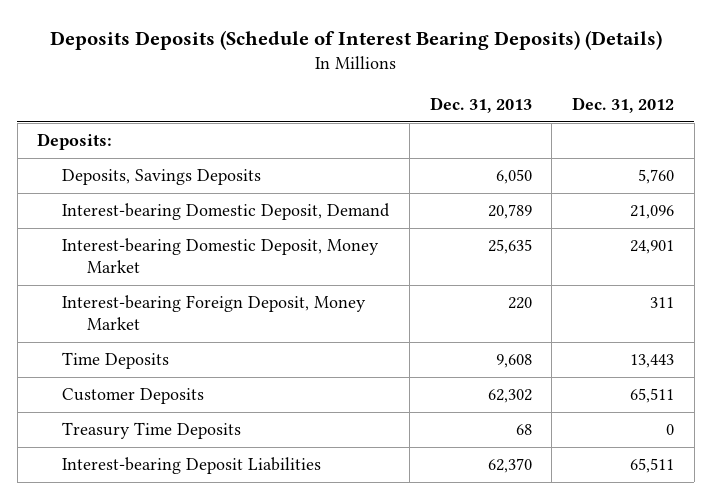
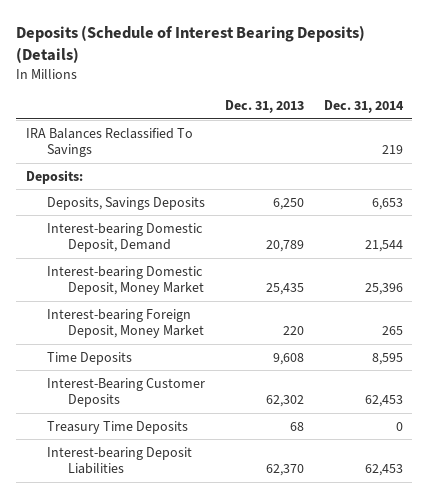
[49,30,662,51] Deposits Deposits (Schedule of Interest Bearing Deposits) (Details) -> [15,24,365,63] Deposits (Schedule of Interest Bearing Deposits) (Details)
[572,97,675,114] Dec. 31, 2012 -> none
none -> [323,100,404,114] Dec. 31, 2014
none -> [25,127,193,158] IRA Balances Reclassified To Savings
[495,169,532,185] 6,050 -> [272,197,304,210] 6,250
[487,239,532,255] 25,635 -> [265,283,304,296] 25,435
[62,388,205,405] Customer Deposits -> [46,377,205,408] Interest-Bearing Customer Deposits

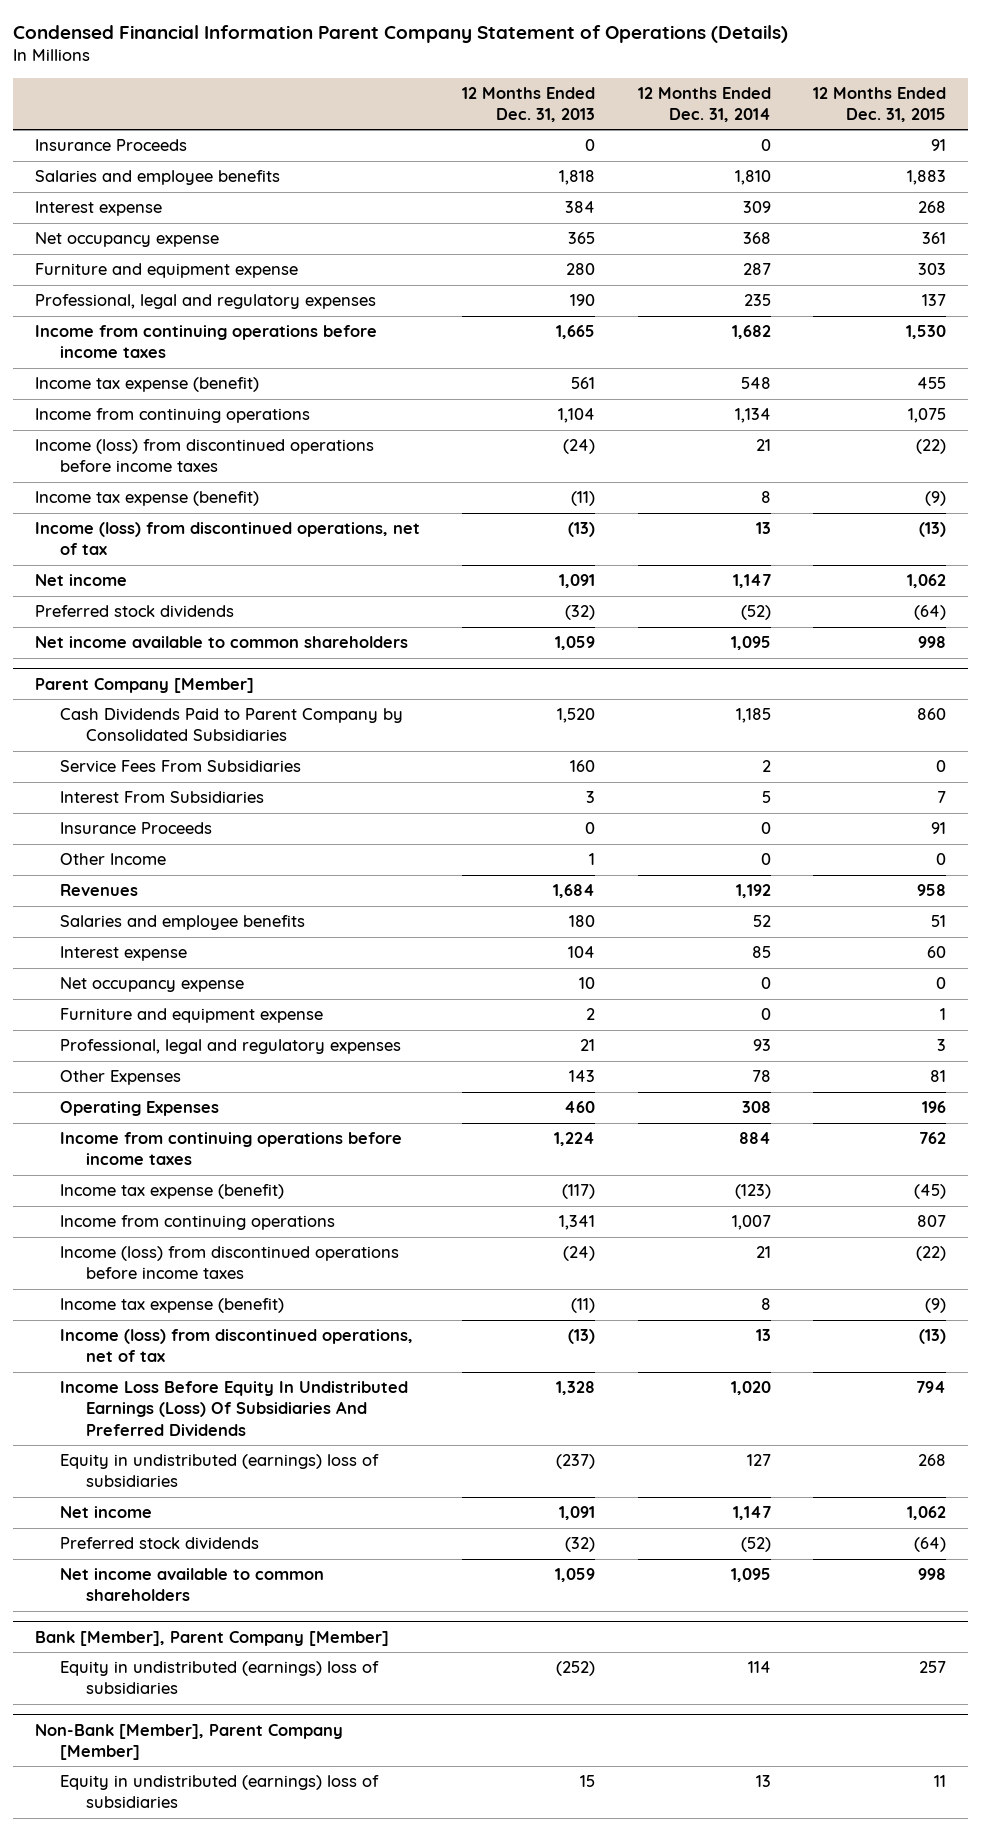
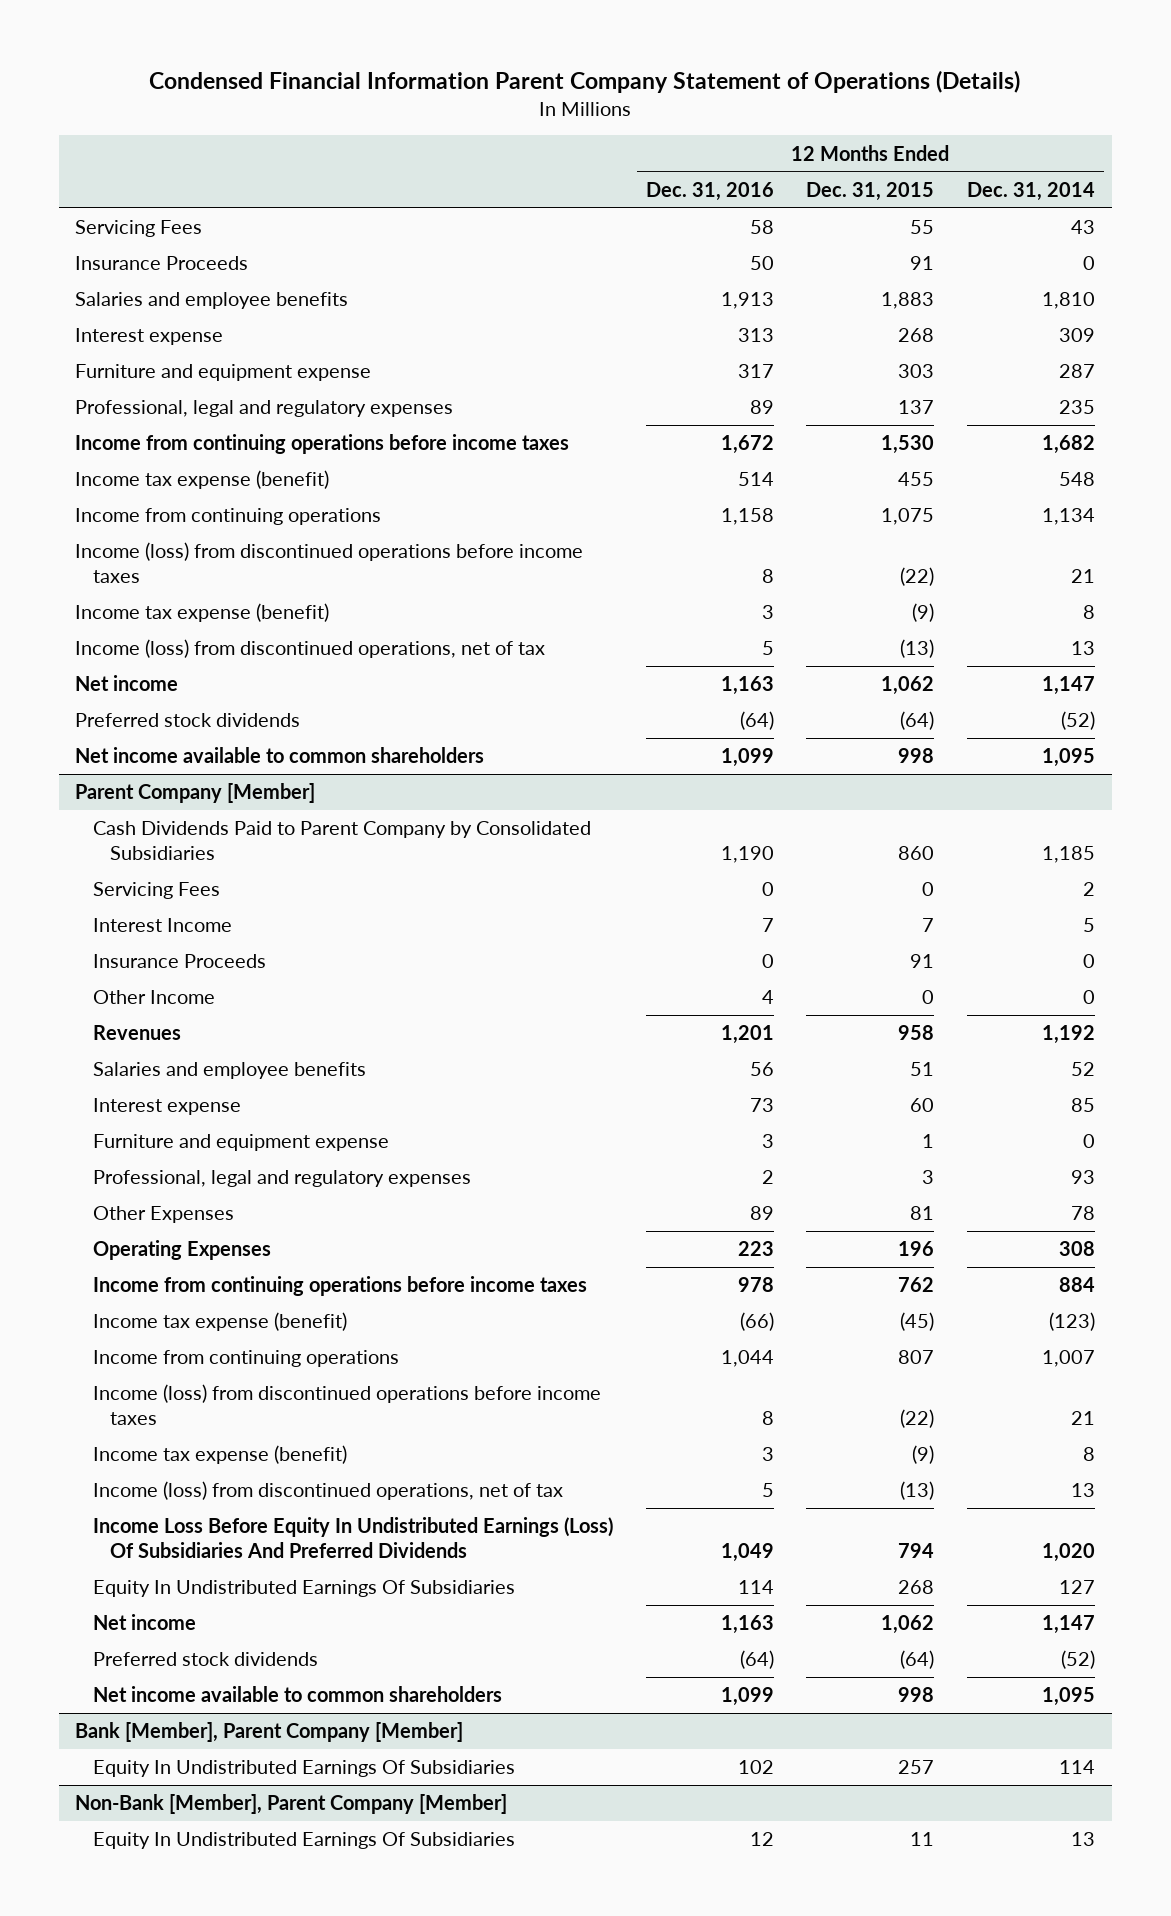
[462,86,596,122] 12 Months Ended Dec. 31, 2013 -> none
none -> [645,181,774,201] Dec. 31, 2016
none -> [75,220,203,238] Servicing Fees
[34,232,219,248] Net occupancy expense -> none
[60,760,302,773] Service Fees From Subsidiaries -> none
[60,791,265,804] Interest From Subsidiaries -> none
none -> [92,882,220,900] Servicing Fees
none -> [92,918,232,933] Interest Income
[60,977,245,993] Net occupancy expense -> none
[60,1454,380,1488] Equity in undistributed (earnings) loss of subsidiaries -> [92,1580,515,1598] Equity In Undistributed Earnings Of Subsidiaries
[60,1661,380,1695] Equity in undistributed (earnings) loss of subsidiaries -> [92,1760,515,1778] Equity In Undistributed Earnings Of Subsidiaries
[60,1775,380,1809] Equity in undistributed (earnings) loss of subsidiaries -> [92,1832,515,1850] Equity In Undistributed Earnings Of Subsidiaries

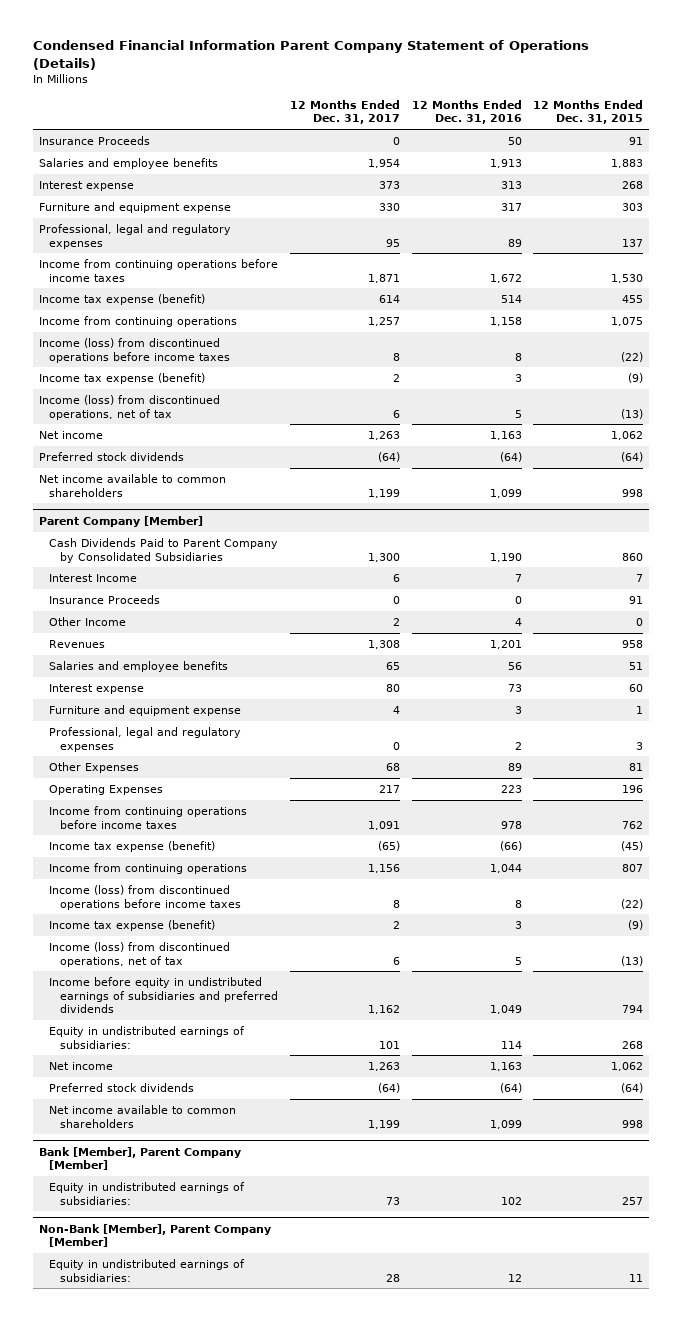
[967,181,1096,201] Dec. 31, 2014 -> none
none -> [290,99,401,125] 12 Months Ended Dec. 31, 2017
[75,220,203,238] Servicing Fees -> none
[92,882,220,900] Servicing Fees -> none
[92,1517,613,1559] Income Loss Before Equity In Undistributed Earnings (Loss) Of Subsidiaries And Preferred Dividends -> [49,977,278,1013] Income before equity in undistributed earnings of subsidiaries and preferred dividends
[92,1580,515,1598] Equity In Undistributed Earnings Of Subsidiaries -> [49,1026,246,1049] Equity in undistributed earnings of subsidiaries:
[92,1760,515,1778] Equity In Undistributed Earnings Of Subsidiaries -> [49,1182,246,1205] Equity in undistributed earnings of subsidiaries:
[92,1832,515,1850] Equity In Undistributed Earnings Of Subsidiaries -> [49,1259,246,1282] Equity in undistributed earnings of subsidiaries:

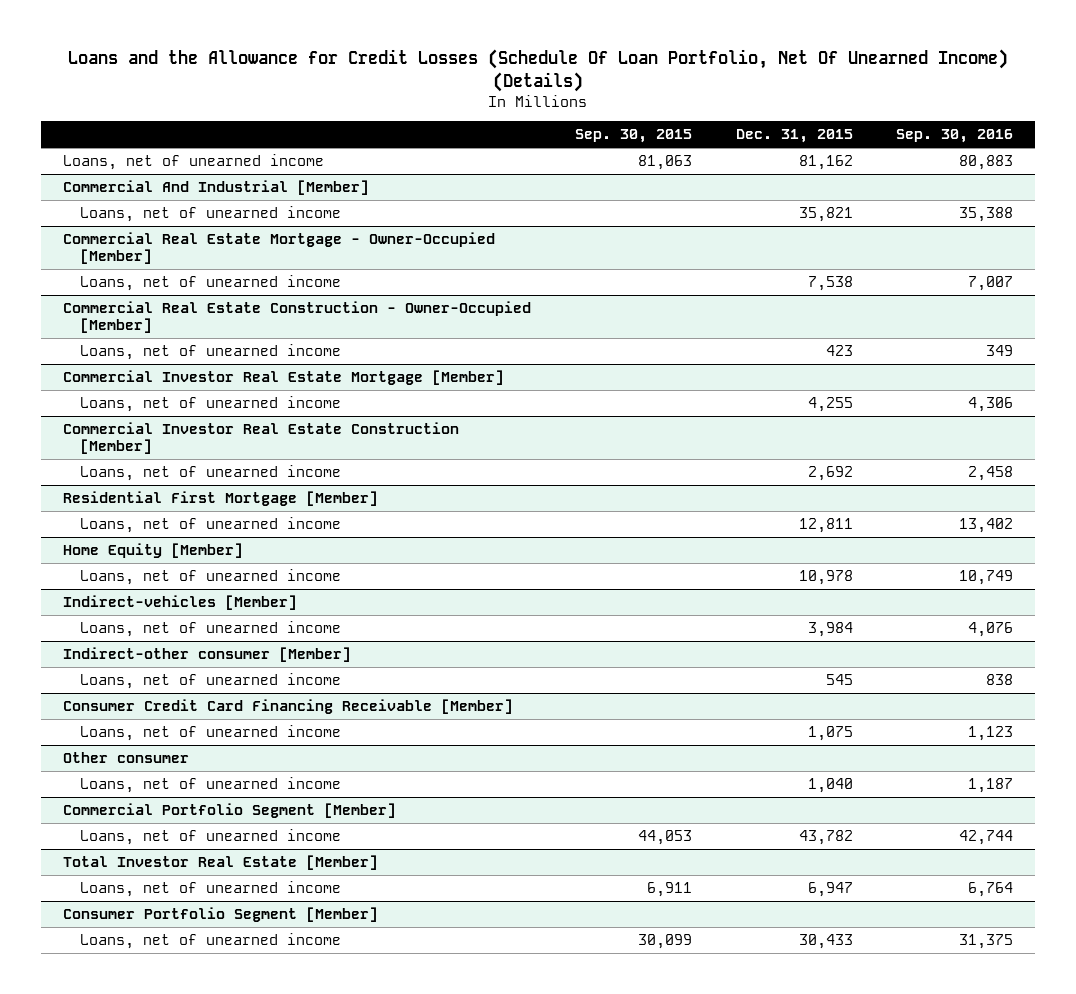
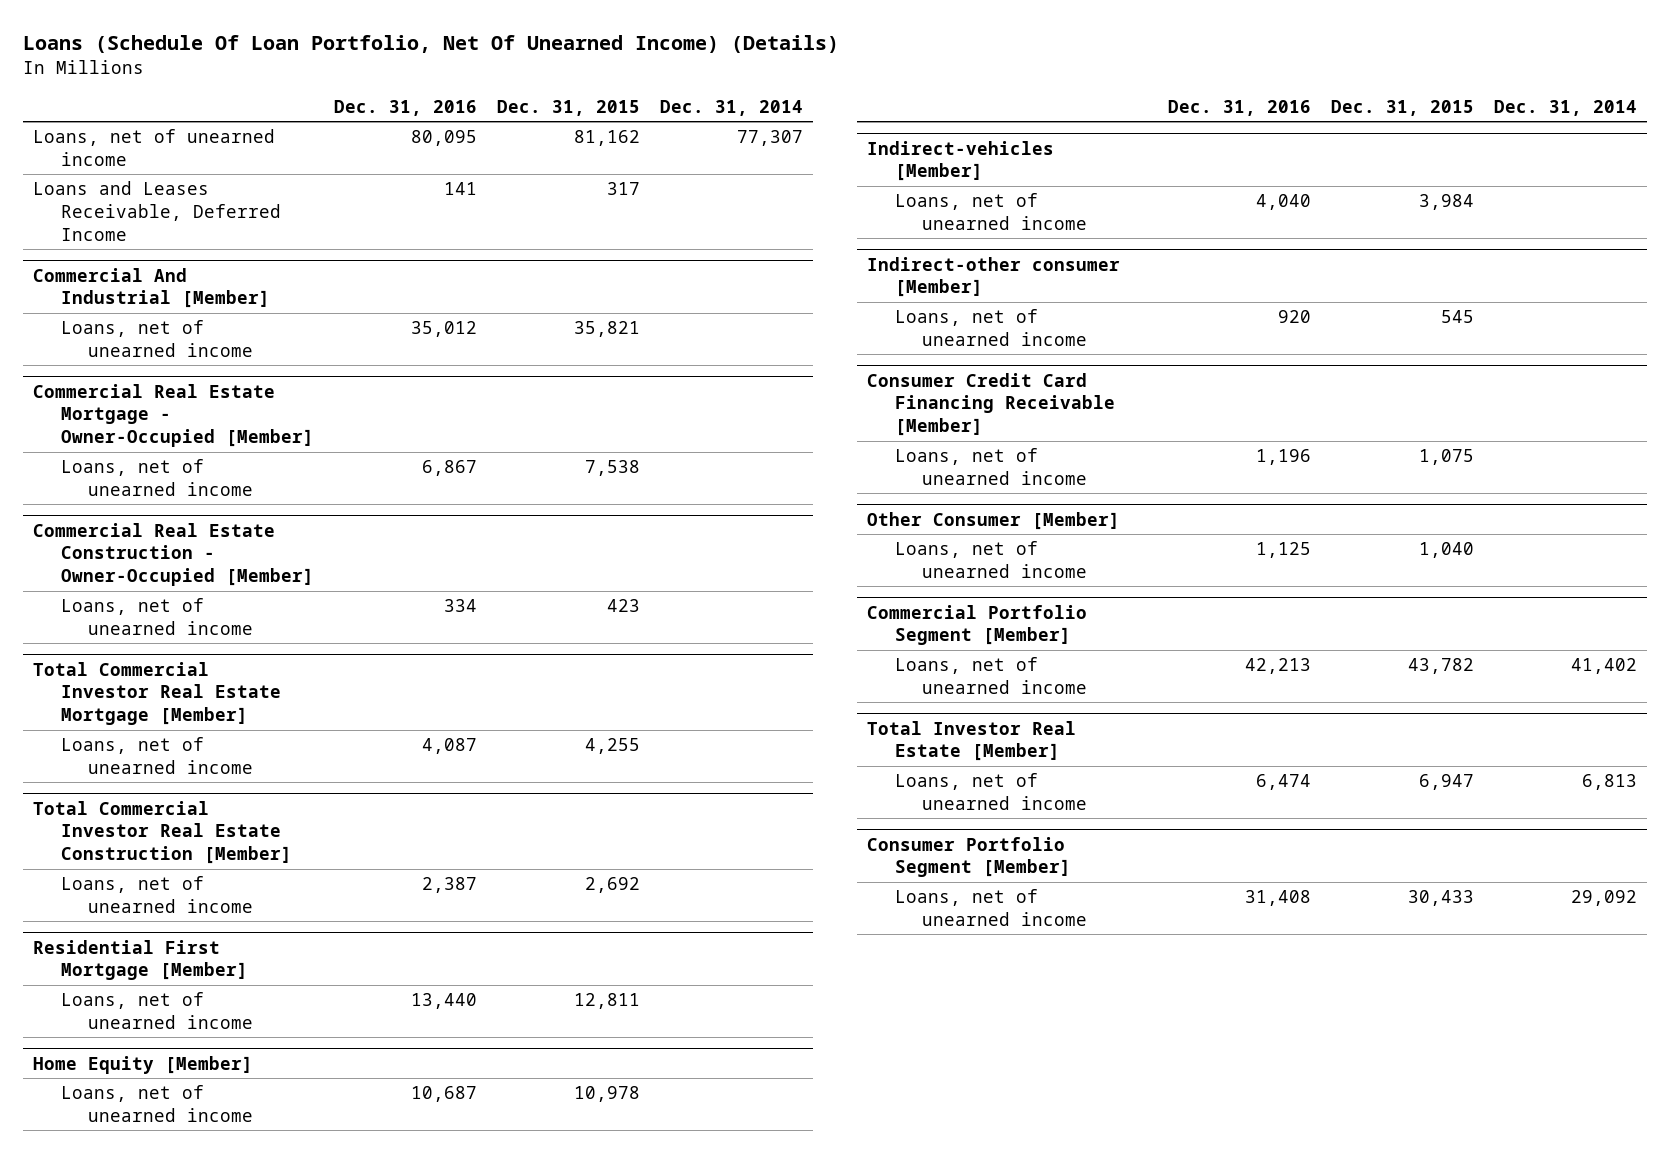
[68,48,1009,92] Loans and the Allowance for Credit Losses (Schedule Of Loan Portfolio, Net Of Unearned Income) (Details) -> [22,35,839,54] Loans (Schedule Of Loan Portfolio, Net Of Unearned Income) (Details)
[574,129,692,144] Sep. 30, 2015 -> none
[896,129,1014,144] Sep. 30, 2016 -> none
none -> [333,99,477,116] Dec. 31, 2016
none -> [659,99,803,116] Dec. 31, 2014
none -> [32,181,281,241] Loans and Leases Receivable, Deferred Income
[62,370,504,386] Commercial Investor Real Estate Mortgage [Member] -> [32,661,281,726] Total Commercial Investor Real Estate Mortgage [Member]
[62,422,459,455] Commercial Investor Real Estate Construction [Member] -> [32,800,292,865] Total Commercial Investor Real Estate Construction [Member]
[62,752,189,764] Other consumer -> [866,511,1120,530] Other Consumer [Member]

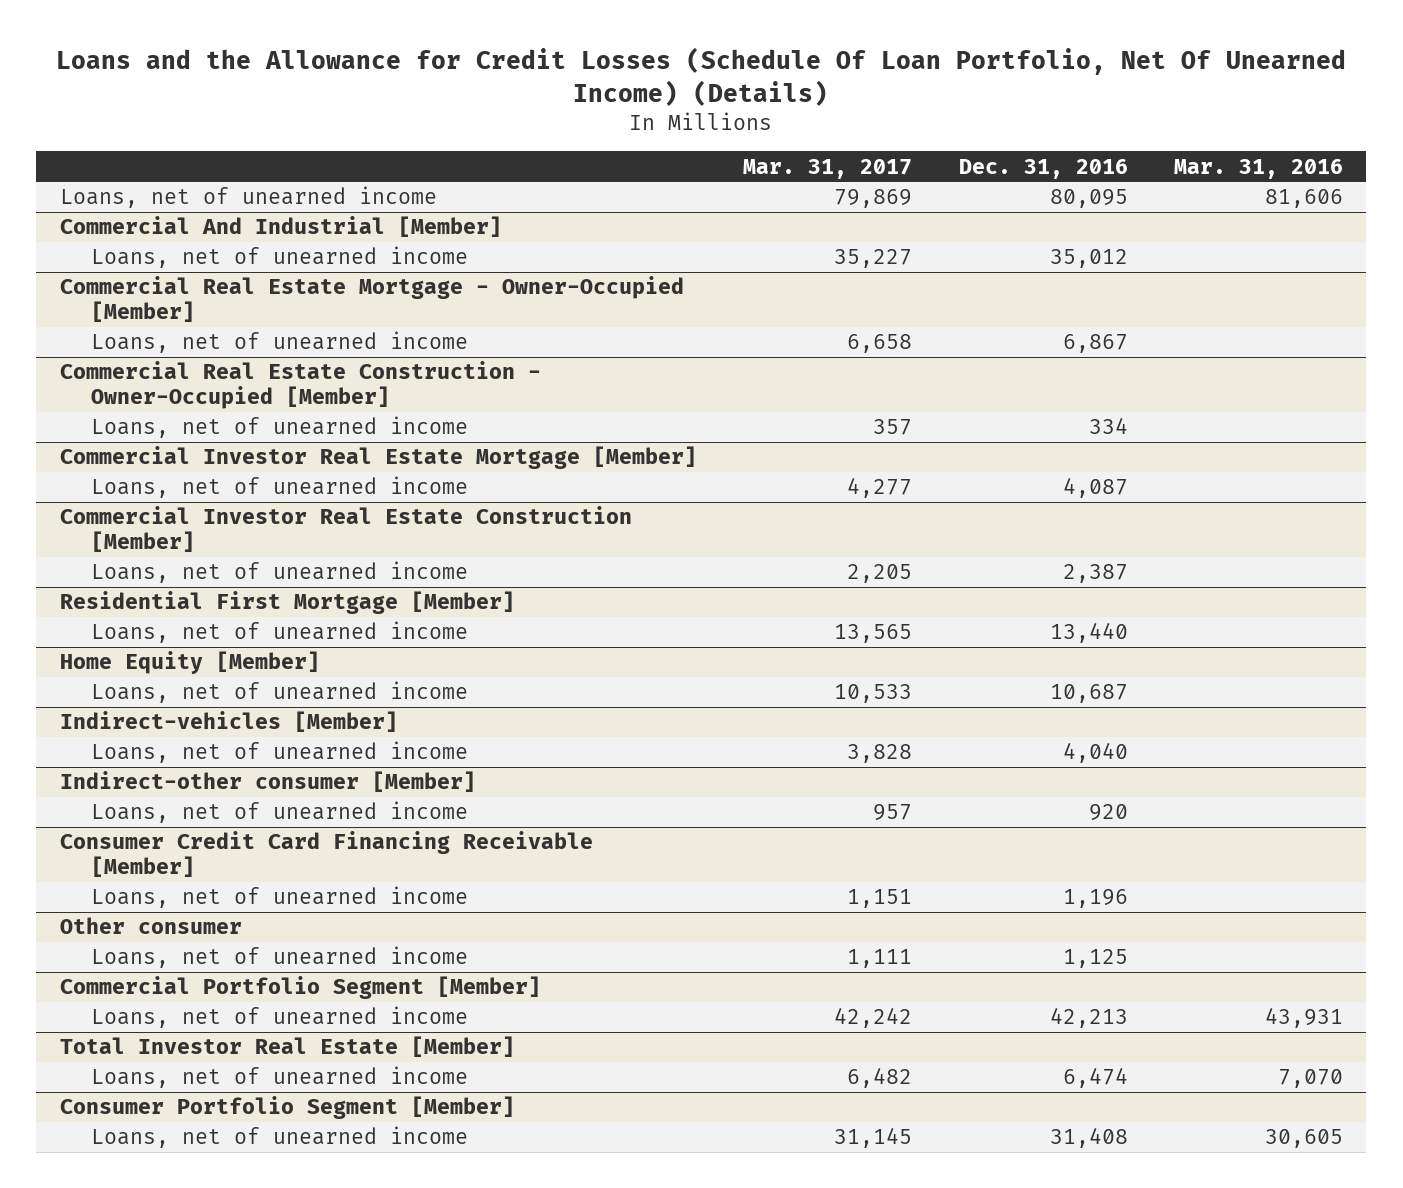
[22,35,839,54] Loans (Schedule Of Loan Portfolio, Net Of Unearned Income) (Details) -> [56,47,1347,106] Loans and the Allowance for Credit Losses (Schedule Of Loan Portfolio, Net Of Unearned Income) (Details)
[496,99,640,116] Dec. 31, 2015 -> none
[659,99,803,116] Dec. 31, 2014 -> none
none -> [743,158,913,179] Mar. 31, 2017
none -> [1174,158,1344,179] Mar. 31, 2016
[32,181,281,241] Loans and Leases Receivable, Deferred Income -> none
[32,661,281,726] Total Commercial Investor Real Estate Mortgage [Member] -> [59,446,697,470] Commercial Investor Real Estate Mortgage [Member]
[32,800,292,865] Total Commercial Investor Real Estate Construction [Member] -> [59,506,632,553] Commercial Investor Real Estate Construction [Member]
[866,511,1120,530] Other Consumer [Member] -> [59,917,242,935] Other consumer

